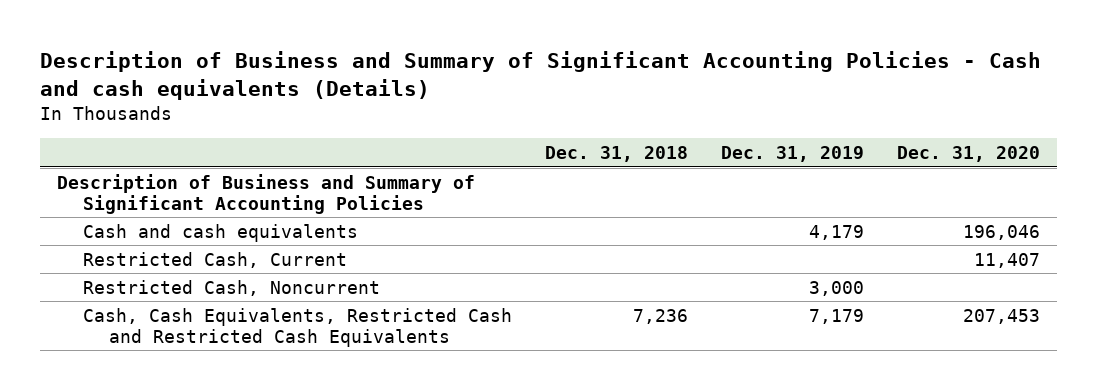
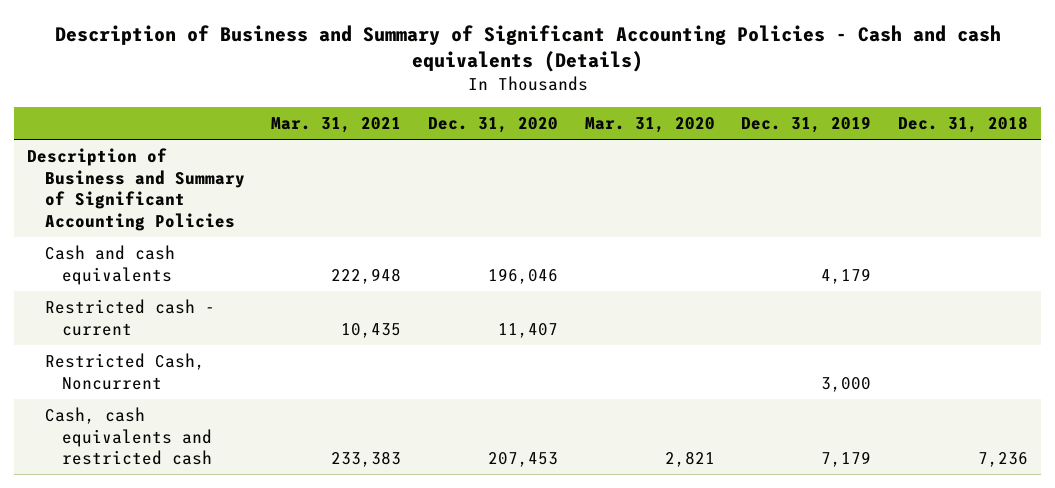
none -> [271,117,402,134] Mar. 31, 2021
none -> [584,117,715,134] Mar. 31, 2020
[82,251,347,268] Restricted Cash, Current -> [44,298,215,336] Restricted cash - current
[82,307,512,347] Cash, Cash Equivalents, Restricted Cash and Restricted Cash Equivalents -> [44,406,212,466] Cash, cash equivalents and restricted cash

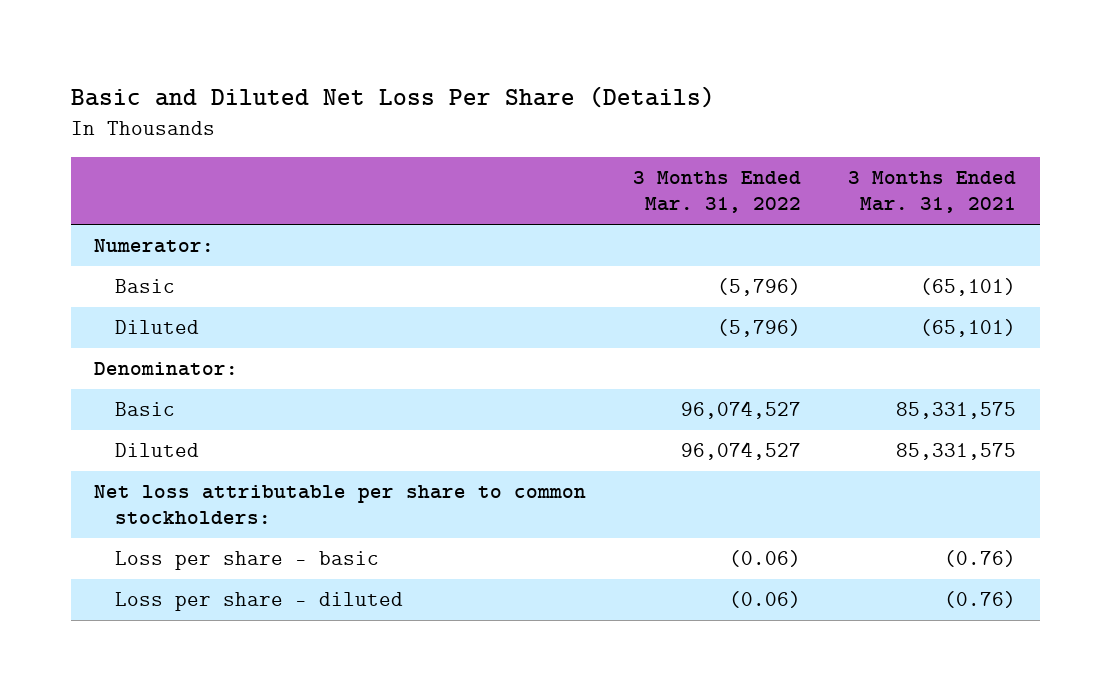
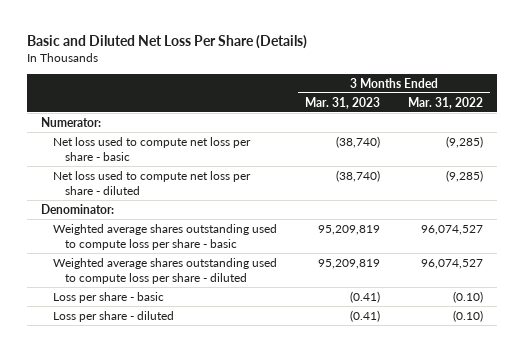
[848,171,1017,214] 3 Months Ended Mar. 31, 2021 -> none
none -> [305,96,381,109] Mar. 31, 2023
[114,279,175,294] Basic -> none
[114,320,199,335] Diluted -> none
none -> [53,136,252,161] Net loss used to compute net loss per share - basic
none -> [53,170,252,195] Net loss used to compute net loss per share - diluted
[94,485,587,525] Net loss attributable per share to common stockholders: -> none
[114,402,175,417] Basic -> [53,223,278,250] Weighted average shares outstanding used to compute loss per share - basic
[114,443,199,458] Diluted -> [53,257,278,284] Weighted average shares outstanding used to compute loss per share - diluted
[729,550,802,568] (0.06) -> [452,290,483,303] (0.10)
[729,591,802,609] (0.06) -> [452,309,483,322] (0.10)

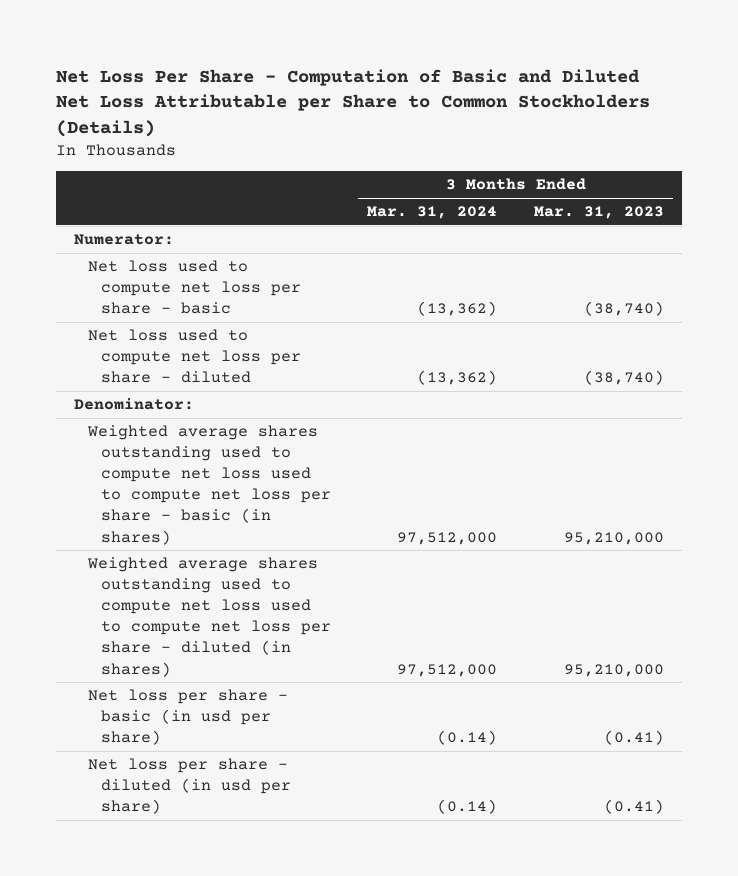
[27,34,308,49] Basic and Diluted Net Loss Per Share (Details) -> [56,68,651,137] Net Loss Per Share - Computation of Basic and Diluted Net Loss Attributable per Share to Common Stockholders (Details)
[407,96,483,109] Mar. 31, 2022 -> none
none -> [367,206,498,220] Mar. 31, 2024
[53,223,278,250] Weighted average shares outstanding used to compute loss per share - basic -> [86,425,332,545] Weighted average shares outstanding used to compute net loss used to compute net loss per share - basic (in shares)
[318,224,381,235] 95,209,819 -> [563,531,664,545] 95,210,000
[53,257,278,284] Weighted average shares outstanding used to compute loss per share - diluted -> [86,557,332,677] Weighted average shares outstanding used to compute net loss used to compute net loss per share - diluted (in shares)
[318,258,381,269] 95,209,819 -> [563,663,664,677] 95,210,000
[53,291,165,303] Loss per share - basic -> [87,689,288,746] Net loss per share - basic (in usd per share)
[53,310,175,322] Loss per share - diluted -> [87,758,292,815] Net loss per share - diluted (in usd per share)

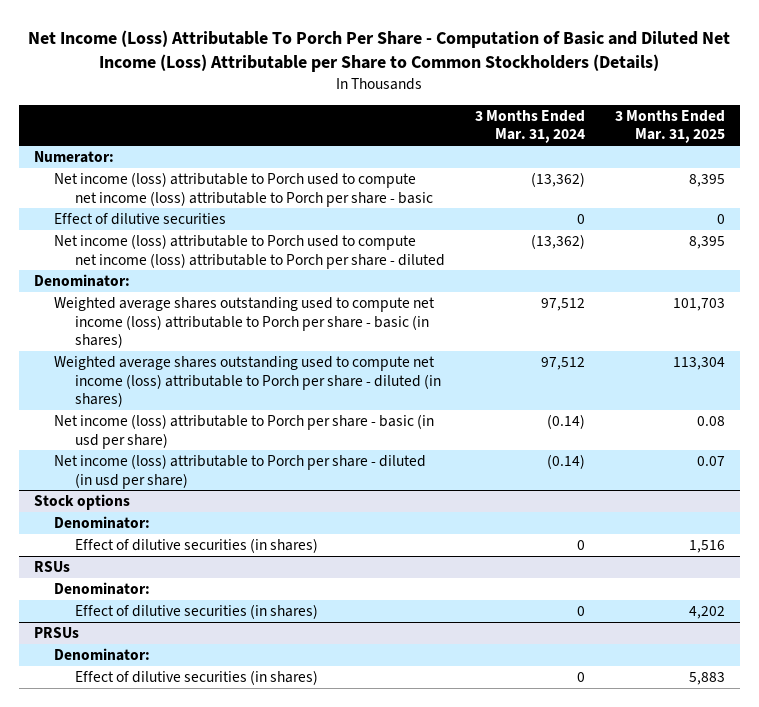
[56,68,651,137] Net Loss Per Share - Computation of Basic and Diluted Net Loss Attributable per Share to Common Stockholders (Details) -> [28,29,731,72] Net Income (Loss) Attributable To Porch Per Share - Computation of Basic and Diluted Net Income (Loss) Attributable per Share to Common Stockholders (Details)
[533,206,664,220] Mar. 31, 2023 -> none
none -> [614,110,725,144] 3 Months Ended Mar. 31, 2025
[87,260,302,315] Net loss used to compute net loss per share - basic -> [54,172,433,207] Net income (loss) attributable to Porch used to compute net income (loss) attributable to Porch per share - basic
none -> [54,213,227,226] Effect of dilutive securities
[87,329,302,384] Net loss used to compute net loss per share - diluted -> [54,234,445,269] Net income (loss) attributable to Porch used to compute net income (loss) attributable to Porch per share - diluted
[86,425,332,545] Weighted average shares outstanding used to compute net loss used to compute net loss per share - basic (in shares) -> [54,297,436,348] Weighted average shares outstanding used to compute net income (loss) attributable to Porch per share - basic (in shares)
[397,531,498,545] 97,512,000 -> [540,298,585,312] 97,512
[86,557,332,677] Weighted average shares outstanding used to compute net loss used to compute net loss per share - diluted (in shares) -> [54,356,441,407] Weighted average shares outstanding used to compute net income (loss) attributable to Porch per share - diluted (in shares)
[397,663,498,677] 97,512,000 -> [540,357,585,371] 97,512
[87,689,288,746] Net loss per share - basic (in usd per share) -> [54,414,435,449] Net income (loss) attributable to Porch per share - basic (in usd per share)
[87,758,292,815] Net loss per share - diluted (in usd per share) -> [54,454,427,489] Net income (loss) attributable to Porch per share - diluted (in usd per share)
none -> [34,494,131,511] Stock options
none -> [54,516,151,530] Denominator:
none -> [74,538,318,554] Effect of dilutive securities (in shares)
none -> [34,561,71,573] RSUs
none -> [54,582,151,596] Denominator:
none -> [74,604,318,620] Effect of dilutive securities (in shares)
none -> [34,627,80,639] PRSUs
none -> [54,648,151,662] Denominator:
none -> [74,670,318,686] Effect of dilutive securities (in shares)

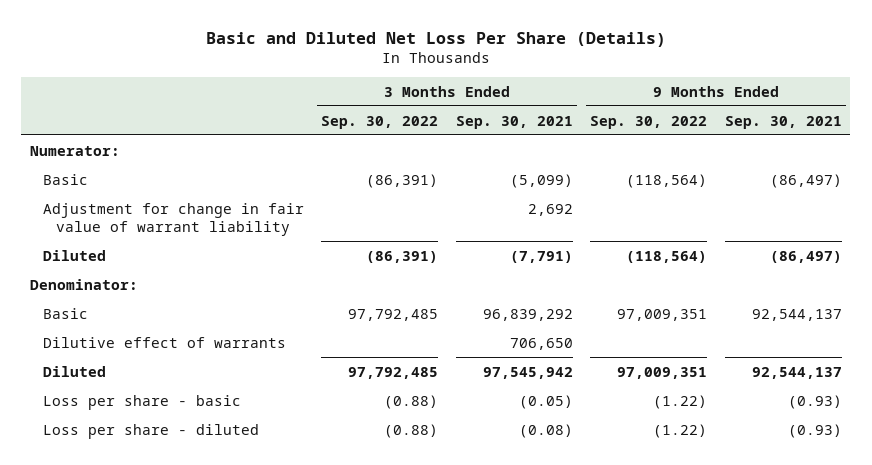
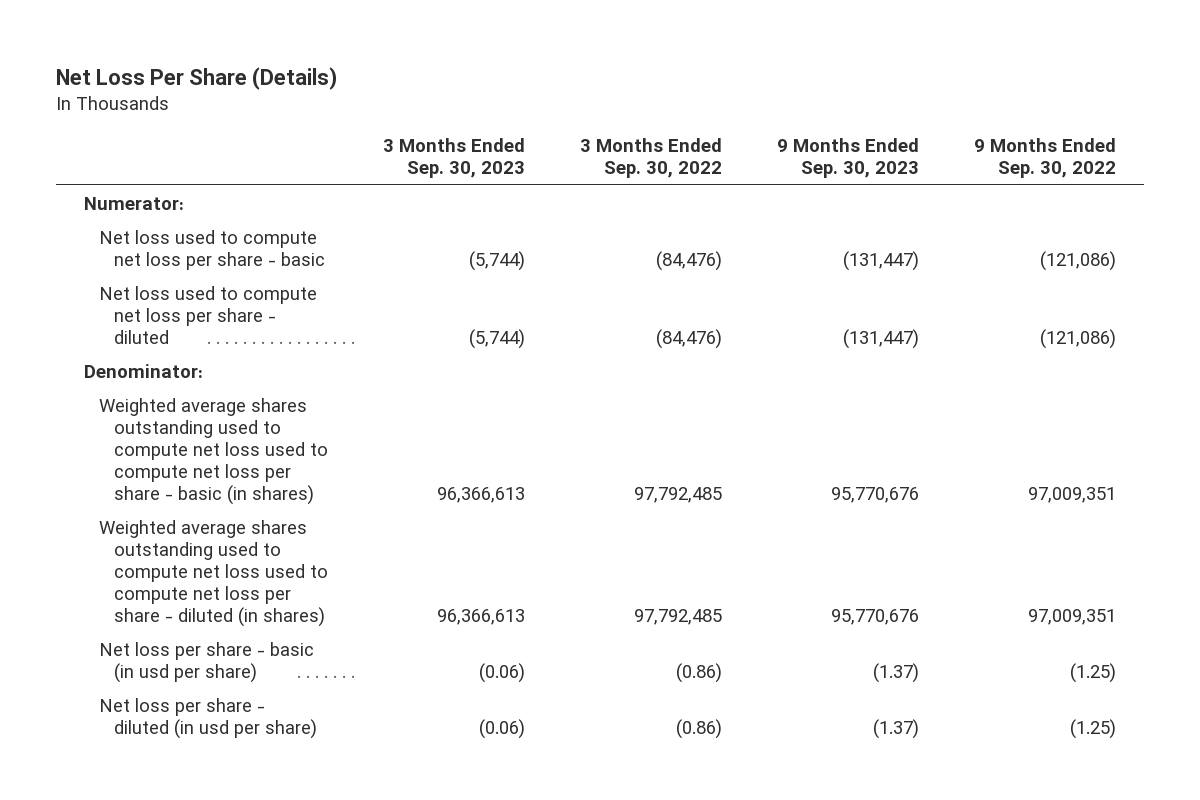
[205,31,666,47] Basic and Diluted Net Loss Per Share (Details) -> [56,67,338,91] Net Loss Per Share (Details)
[455,115,573,129] Sep. 30, 2021 -> none
[724,115,842,129] Sep. 30, 2021 -> none
none -> [382,138,525,179] 3 Months Ended Sep. 30, 2023
none -> [776,138,919,179] 9 Months Ended Sep. 30, 2023
[42,173,88,185] Basic -> none
[42,202,304,236] Adjustment for change in fair value of warrant liability -> none
[42,249,106,261] Diluted -> none
none -> [98,229,325,270] Net loss used to compute net loss per share - basic
none -> [98,285,317,344] Net loss used to compute net loss per share - diluted
[42,336,286,348] Dilutive effect of warrants -> none
[42,307,88,319] Basic -> [98,397,328,505] Weighted average shares outstanding used to compute net loss used to compute net loss per share - basic (in shares)
[42,365,106,377] Diluted -> [98,519,328,627] Weighted average shares outstanding used to compute net loss used to compute net loss per share - diluted (in shares)
[42,394,241,410] Loss per share - basic -> [98,641,314,683] Net loss per share - basic (in usd per share)
[384,394,439,409] (0.88) -> [675,662,722,683] (0.86)
[653,394,708,409] (1.22) -> [1070,662,1117,683] (1.25)
[42,423,259,439] Loss per share - diluted -> [98,697,317,739] Net loss per share - diluted (in usd per share)
[384,423,439,438] (0.88) -> [675,718,722,739] (0.86)
[653,423,708,438] (1.22) -> [1070,718,1117,739] (1.25)

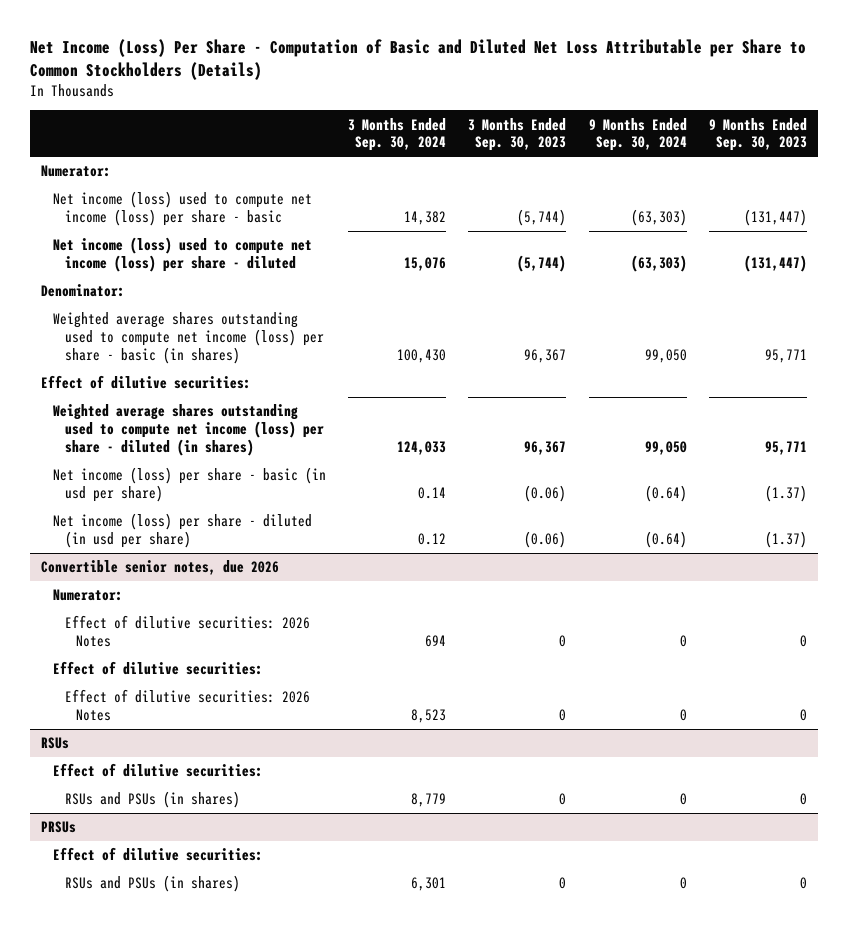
[56,67,338,91] Net Loss Per Share (Details) -> [29,38,806,80] Net Income (Loss) Per Share - Computation of Basic and Diluted Net Loss Attributable per Share to Common Stockholders (Details)
[579,138,722,179] 3 Months Ended Sep. 30, 2022 -> none
[974,138,1117,179] 9 Months Ended Sep. 30, 2022 -> none
none -> [348,117,447,152] 3 Months Ended Sep. 30, 2024
none -> [588,117,687,152] 9 Months Ended Sep. 30, 2024
[98,229,325,270] Net loss used to compute net loss per share - basic -> [52,191,312,227] Net income (loss) used to compute net income (loss) per share - basic
[98,285,317,344] Net loss used to compute net loss per share - diluted -> [52,237,312,273] Net income (loss) used to compute net income (loss) per share - diluted
[98,397,328,505] Weighted average shares outstanding used to compute net loss used to compute net loss per share - basic (in shares) -> [52,312,324,365] Weighted average shares outstanding used to compute net income (loss) per share - basic (in shares)
[436,486,525,503] 96,366,613 -> [524,349,567,364] 96,367
[830,486,919,503] 95,770,676 -> [765,349,808,364] 95,771
none -> [40,375,251,390] Effect of dilutive securities:
[98,519,328,627] Weighted average shares outstanding used to compute net loss used to compute net loss per share - diluted (in shares) -> [52,404,324,457] Weighted average shares outstanding used to compute net income (loss) per share - diluted (in shares)
[436,608,525,625] 96,366,613 -> [524,441,567,456] 96,367
[830,608,919,625] 95,770,676 -> [765,441,808,456] 95,771
[98,641,314,683] Net loss per share - basic (in usd per share) -> [52,467,326,503] Net income (loss) per share - basic (in usd per share)
[98,697,317,739] Net loss per share - diluted (in usd per share) -> [52,513,312,549] Net income (loss) per share - diluted (in usd per share)
none -> [40,560,279,576] Convertible senior notes, due 2026
none -> [52,589,123,602] Numerator:
none -> [64,615,310,648] Effect of dilutive securities: 2026 Notes
none -> [52,661,263,676] Effect of dilutive securities:
none -> [64,689,310,722] Effect of dilutive securities: 2026 Notes
none -> [40,737,69,750] RSUs
none -> [52,763,263,778] Effect of dilutive securities:
none -> [64,791,240,809] RSUs and PSUs (in shares)
none -> [40,821,76,834] PRSUs
none -> [52,847,263,862] Effect of dilutive securities:
none -> [64,875,240,893] RSUs and PSUs (in shares)

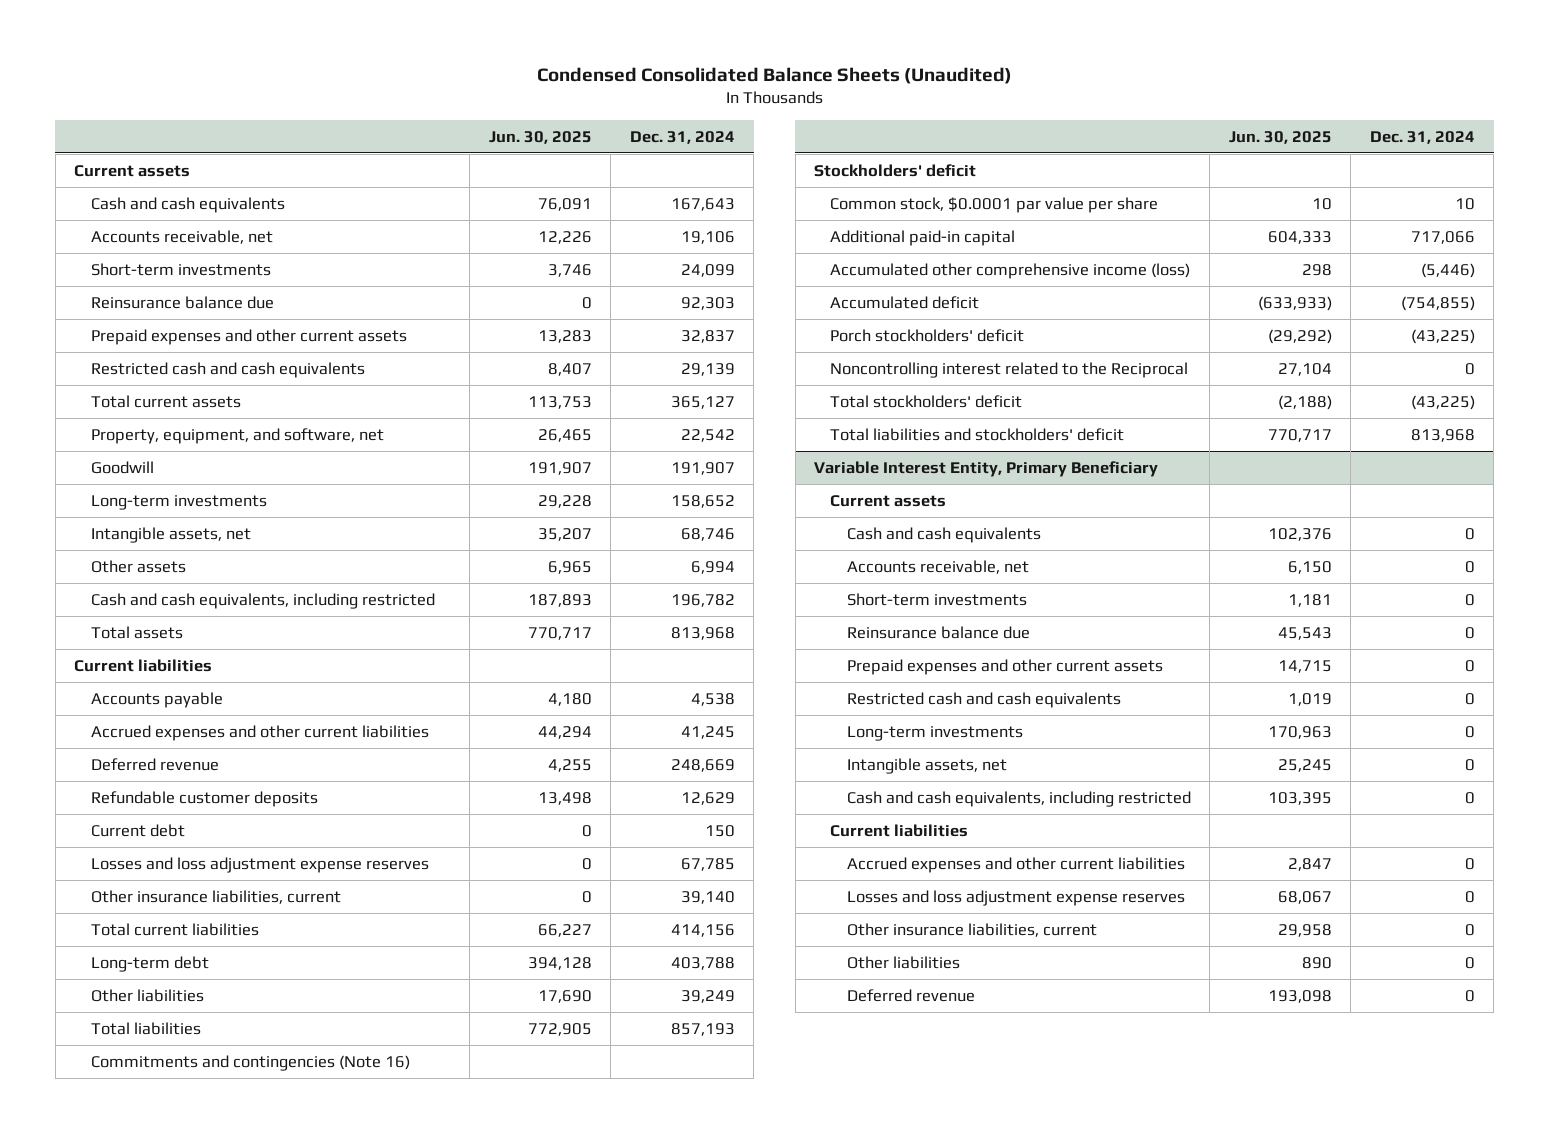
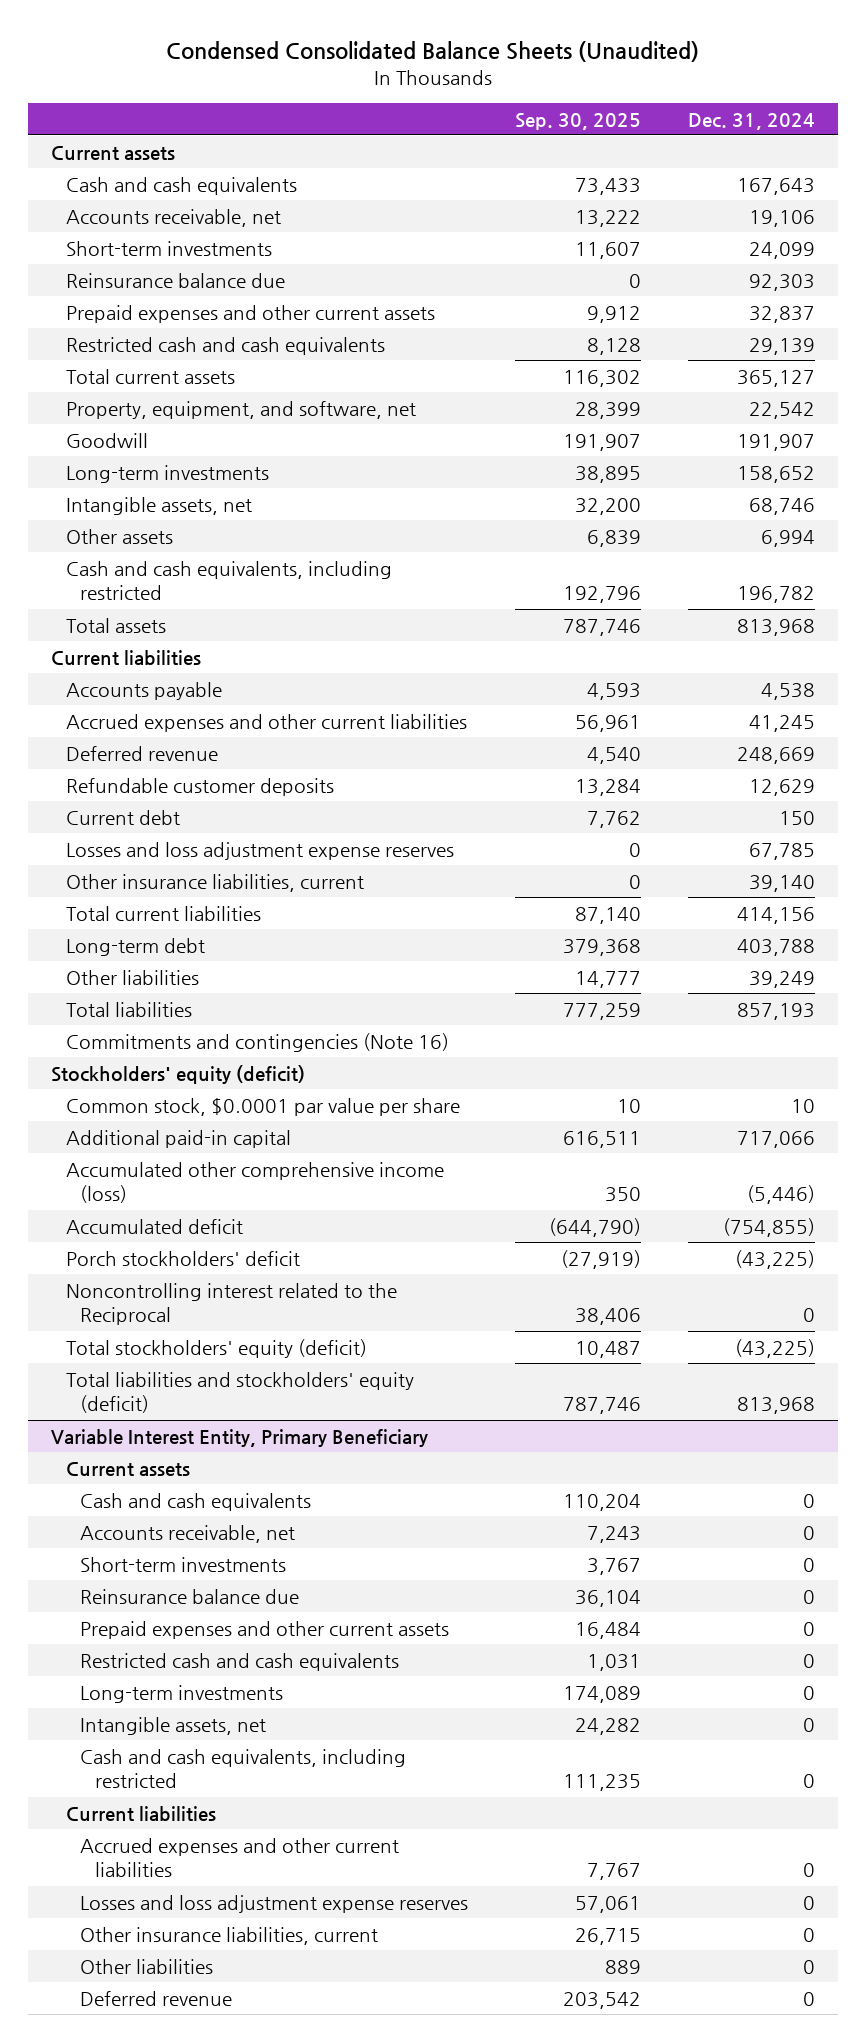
[488,130,592,144] Jun. 30, 2025 -> none
none -> [514,112,641,130] Sep. 30, 2025
[814,163,977,177] Stockholders' deficit -> [51,1064,306,1084] Stockholders' equity (deficit)
[830,394,1023,408] Total stockholders' deficit -> [65,1338,367,1358] Total stockholders' equity (deficit)
[830,427,1125,441] Total liabilities and stockholders' deficit -> [65,1371,414,1414] Total liabilities and stockholders' equity (deficit)

